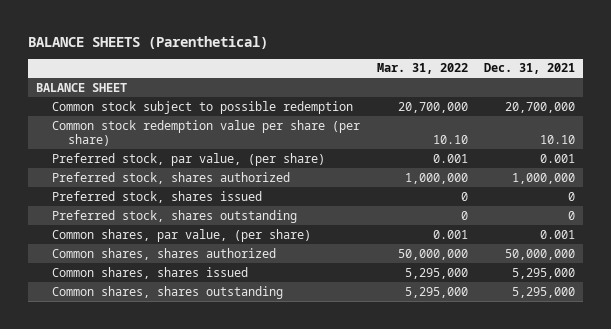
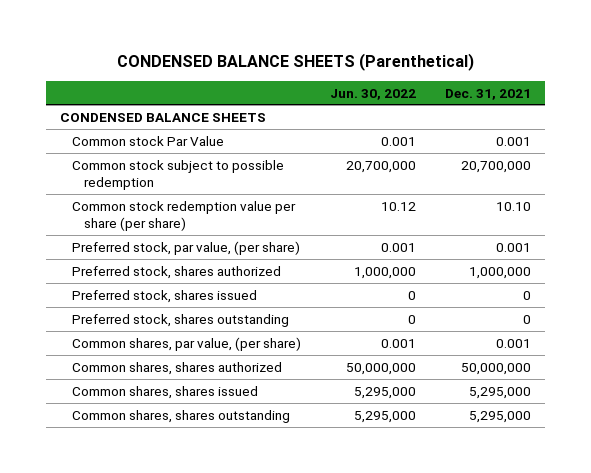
[28,35,269,49] BALANCE SHEETS (Parenthetical) -> [116,53,474,72] CONDENSED BALANCE SHEETS (Parenthetical)
[376,63,468,75] Mar. 31, 2022 -> none
none -> [330,88,417,100] Jun. 30, 2022
[36,82,128,92] BALANCE SHEET -> [60,112,267,122] CONDENSED BALANCE SHEETS
none -> [72,135,225,146] Common stock Par Value

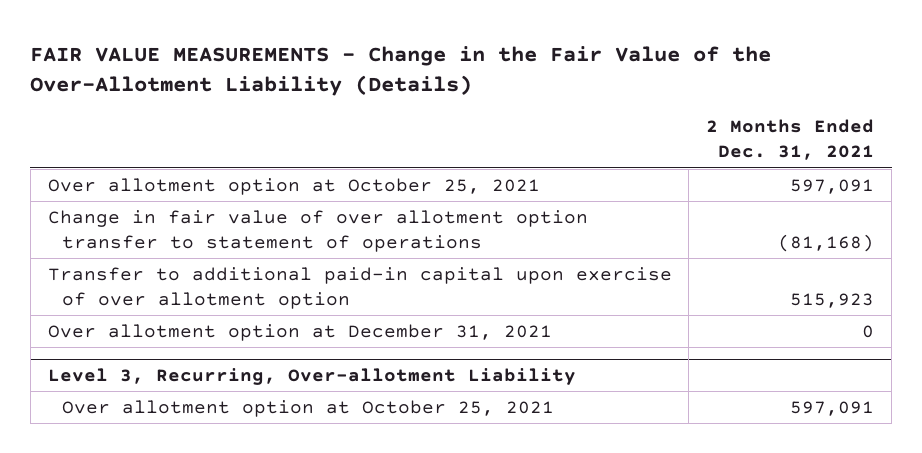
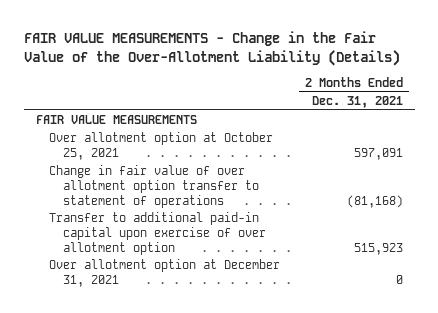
none -> [35,115,197,125] FAIR VALUE MEASUREMENTS
[47,368,576,386] Level 3, Recurring, Over-allotment Liability -> none
[62,399,555,417] Over allotment option at October 25, 2021 -> none

